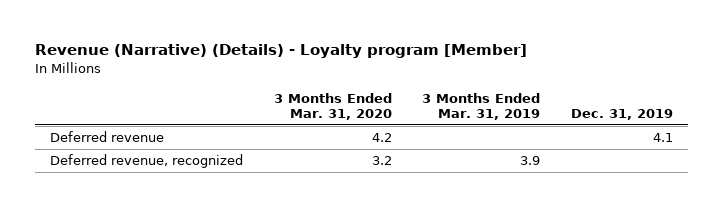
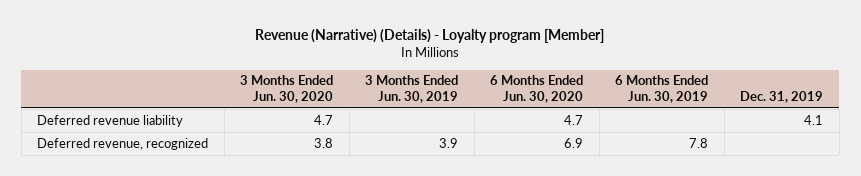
[273,92,392,121] 3 Months Ended Mar. 31, 2020 -> none
[422,92,541,121] 3 Months Ended Mar. 31, 2019 -> none
none -> [240,75,334,103] 3 Months Ended Jun. 30, 2020
none -> [365,75,459,103] 3 Months Ended Jun. 30, 2019
none -> [490,75,584,103] 6 Months Ended Jun. 30, 2020
none -> [615,75,709,103] 6 Months Ended Jun. 30, 2019
[50,131,165,143] Deferred revenue -> [37,114,184,127] Deferred revenue liability

